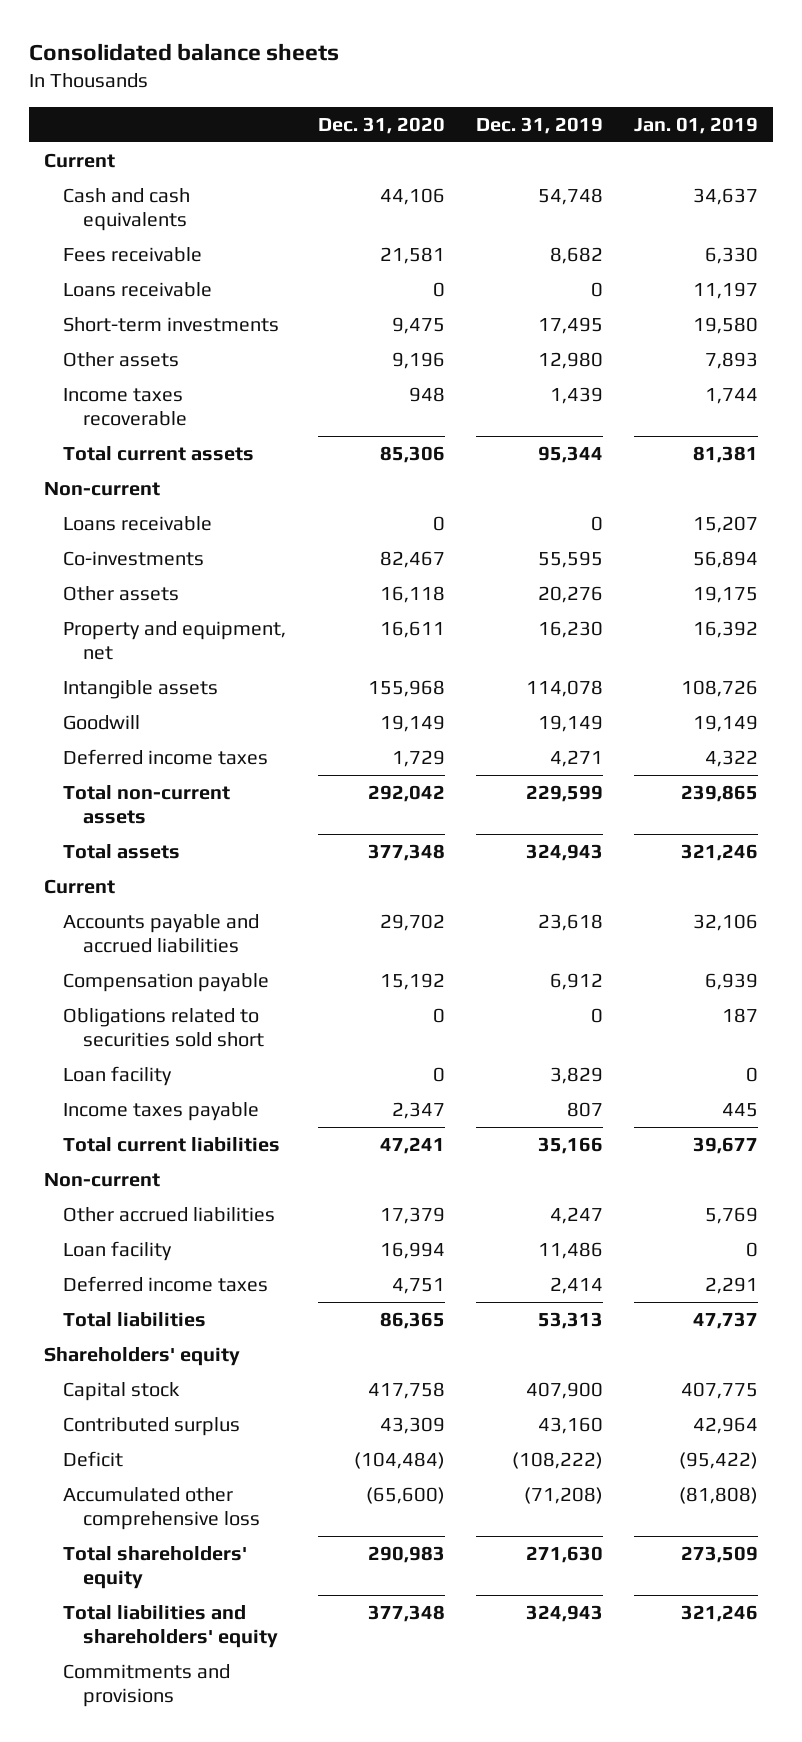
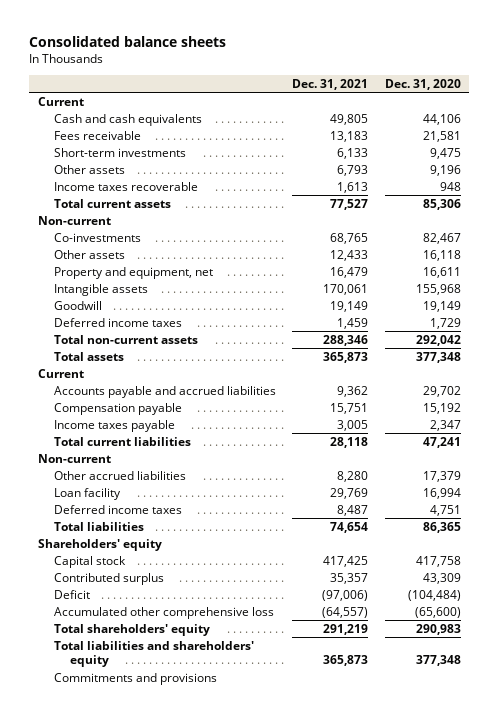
[475,117,603,135] Dec. 31, 2019 -> none
[633,117,758,135] Jan. 01, 2019 -> none
none -> [292,78,369,90] Dec. 31, 2021
[63,281,213,297] Loans receivable -> none
[63,515,213,531] Loans receivable -> none
[63,1007,264,1048] Obligations related to securities sold short -> none
[63,1065,173,1086] Loan facility -> none

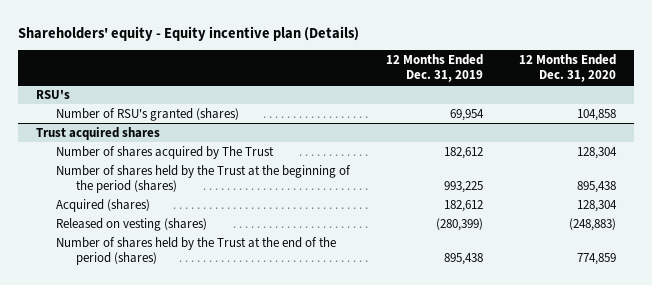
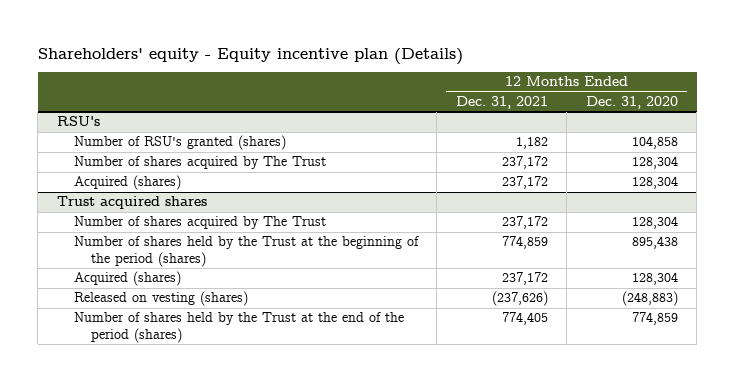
[385,53,483,82] 12 Months Ended Dec. 31, 2019 -> none
none -> [455,96,548,110] Dec. 31, 2021
none -> [74,156,327,170] Number of shares acquired by The Trust
none -> [74,175,182,191] Acquired (shares)

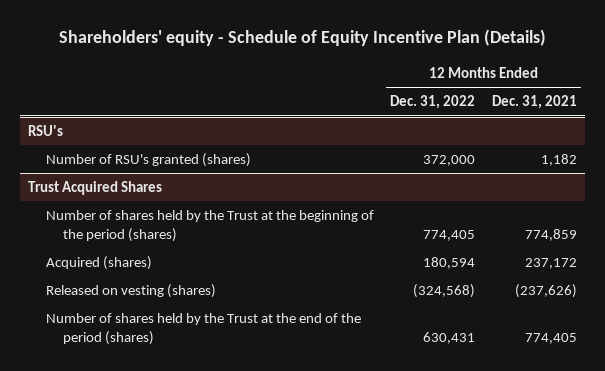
[37,47,463,65] Shareholders' equity - Equity incentive plan (Details) -> [58,29,546,47] Shareholders' equity - Schedule of Equity Incentive Plan (Details)
[585,96,678,110] Dec. 31, 2020 -> none
none -> [390,95,476,110] Dec. 31, 2022
[74,156,327,170] Number of shares acquired by The Trust -> none
[74,175,182,191] Acquired (shares) -> none
[74,216,327,230] Number of shares acquired by The Trust -> none
[56,196,207,210] Trust acquired shares -> [28,181,163,196] Trust Acquired Shares

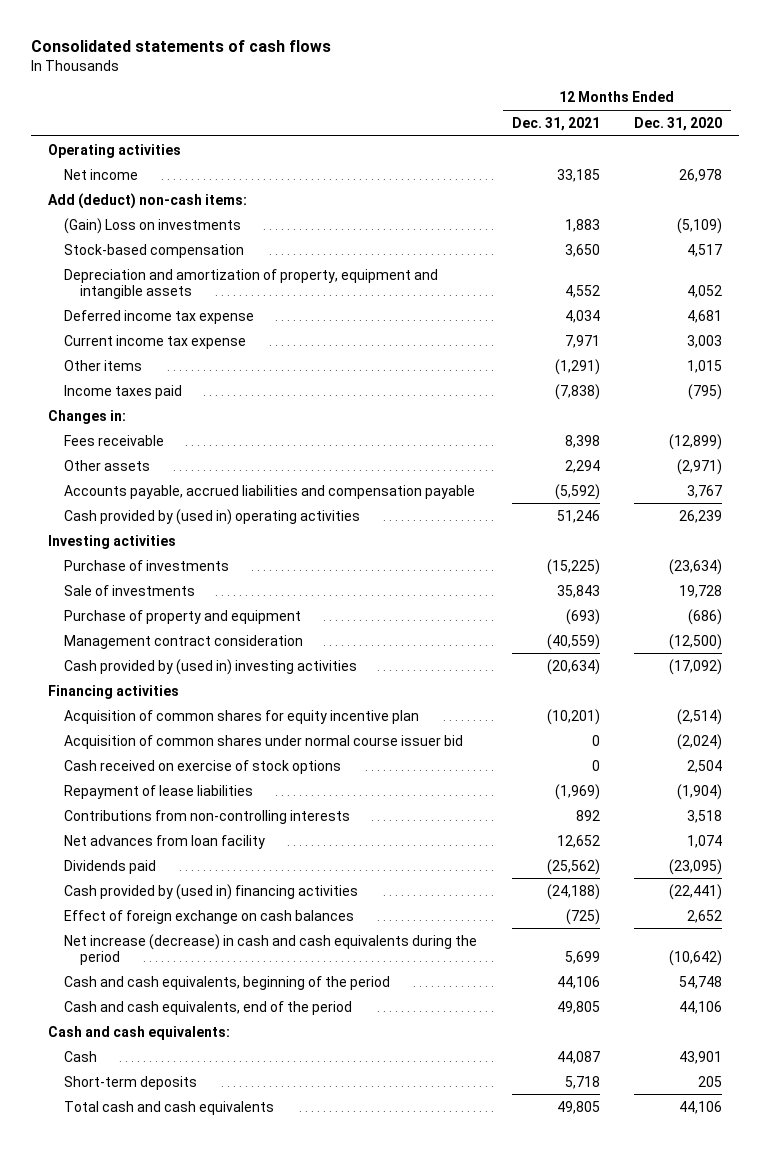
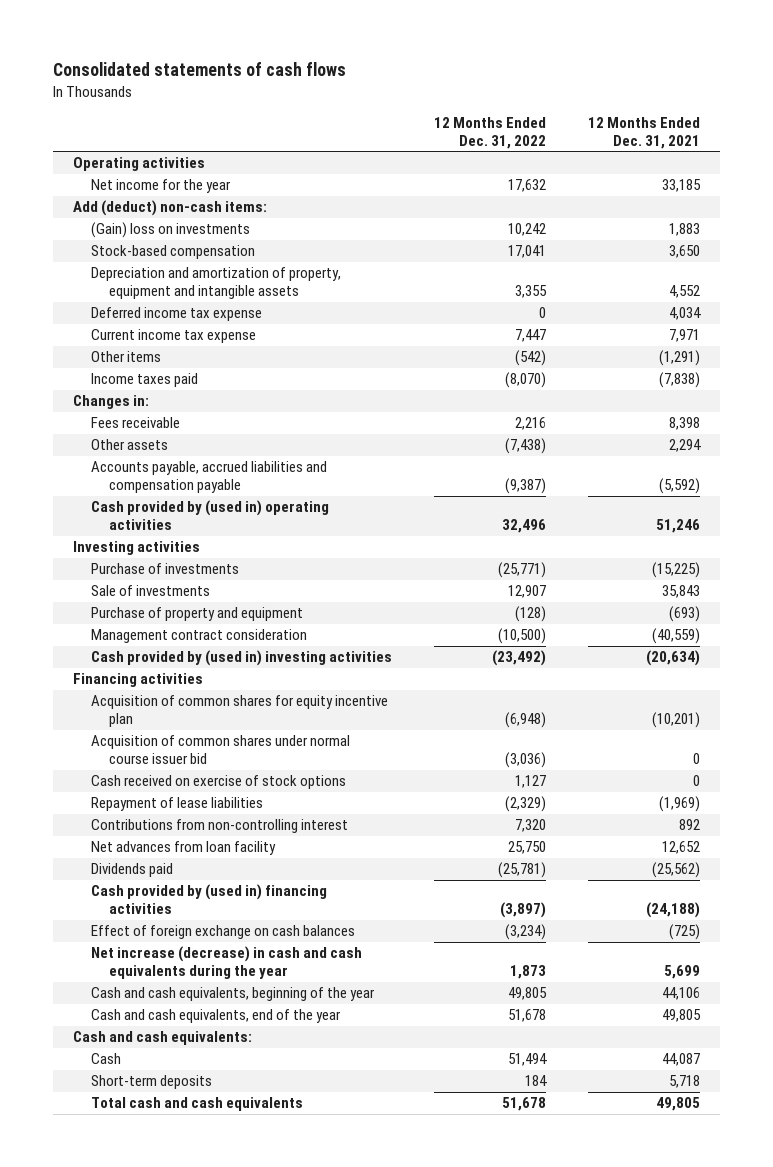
[634,116,723,131] Dec. 31, 2020 -> none
none -> [433,117,546,149] 12 Months Ended Dec. 31, 2022
[63,168,138,180] Net income -> [91,179,232,194] Net income for the year
[63,217,241,234] (Gain) Loss on investments -> [91,222,251,239] (Gain) loss on investments
[63,809,350,824] Contributions from non-controlling interests -> [91,819,349,834] Contributions from non-controlling interest
[63,933,477,965] Net increase (decrease) in cash and cash equivalents during the period -> [91,946,363,980] Net increase (decrease) in cash and cash equivalents during the year
[63,975,390,990] Cash and cash equivalents, beginning of the period -> [91,987,376,1002] Cash and cash equivalents, beginning of the year
[63,1000,352,1015] Cash and cash equivalents, end of the period -> [91,1009,342,1024] Cash and cash equivalents, end of the year

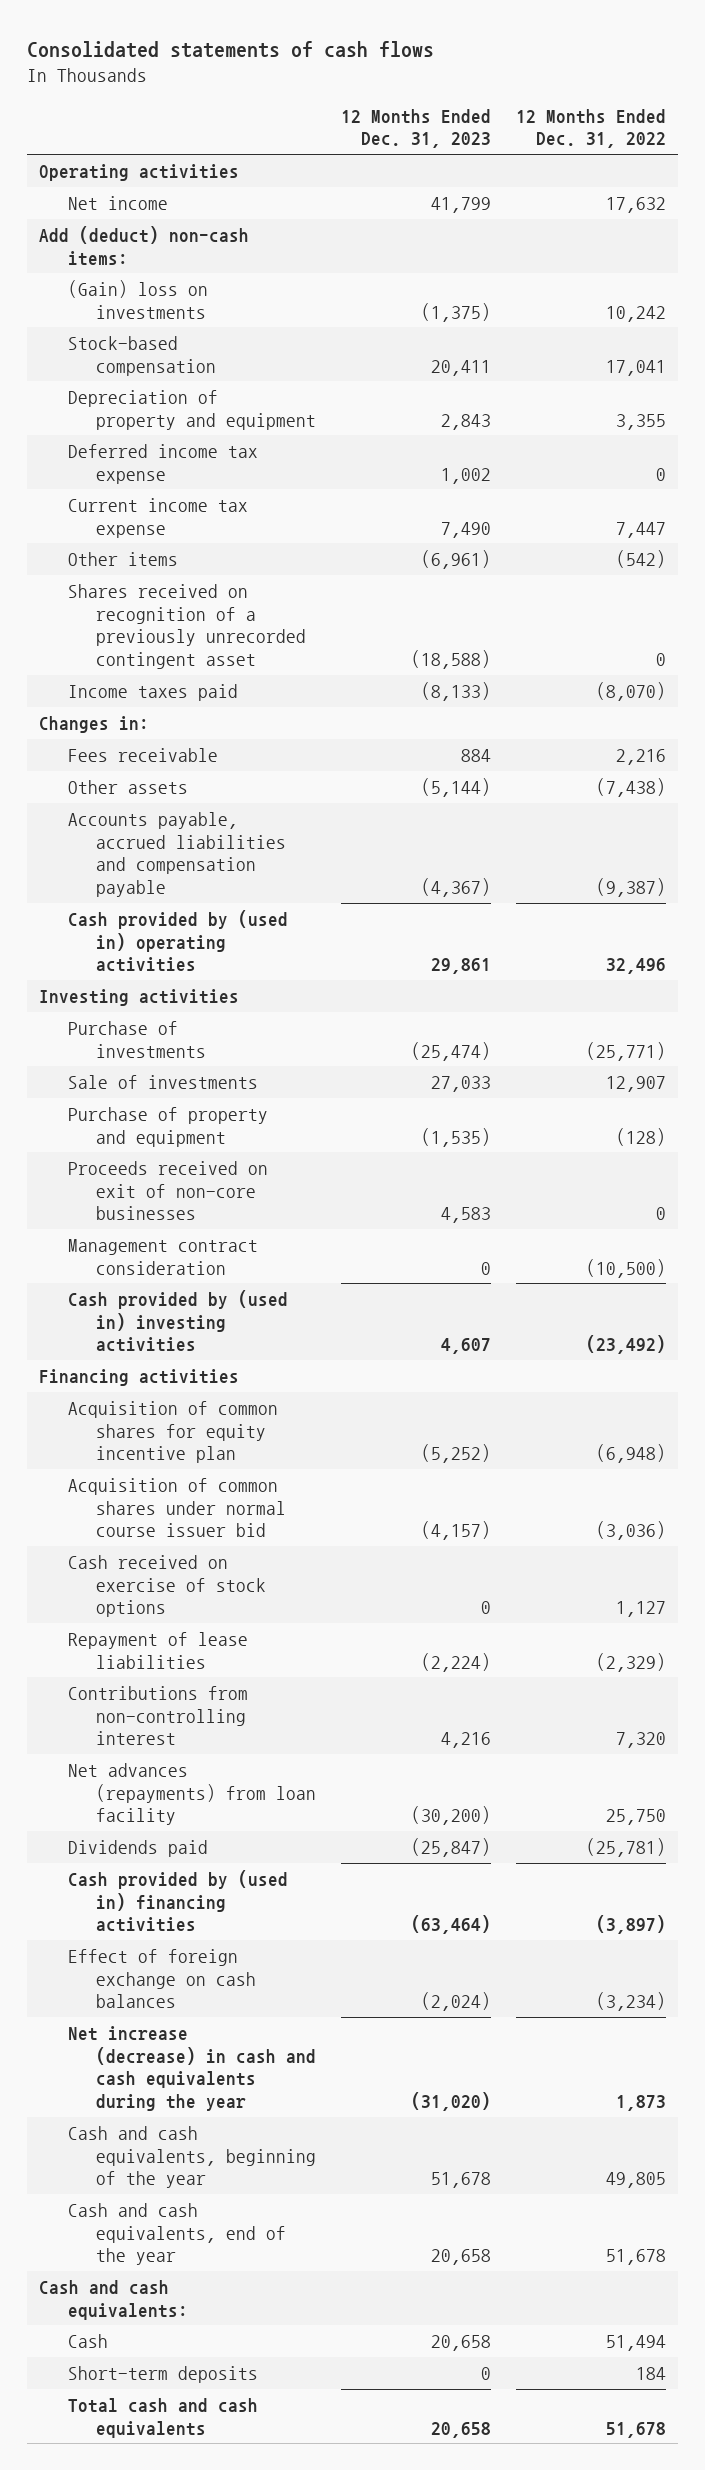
[587,117,700,149] 12 Months Ended Dec. 31, 2021 -> none
none -> [340,108,491,149] 12 Months Ended Dec. 31, 2023
[91,179,232,194] Net income for the year -> [67,195,168,210] Net income
[91,267,342,300] Depreciation and amortization of property, equipment and intangible assets -> [67,389,316,430] Depreciation of property and equipment
none -> [67,583,306,669] Shares received on recognition of a previously unrecorded contingent asset
none -> [67,1160,268,1221] Proceeds received on exit of non-core businesses
[91,841,277,856] Net advances from loan facility -> [67,1762,316,1826] Net advances (repayments) from loan facility

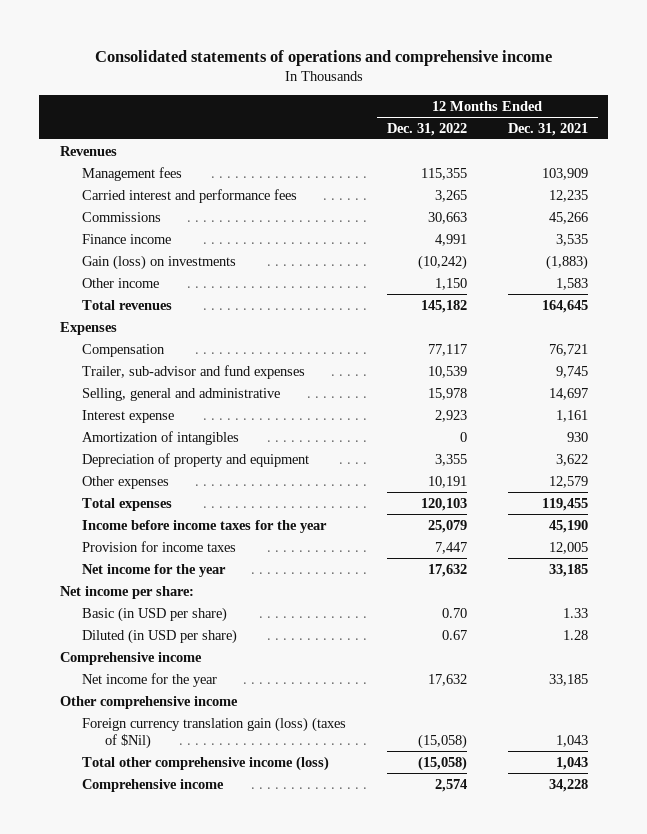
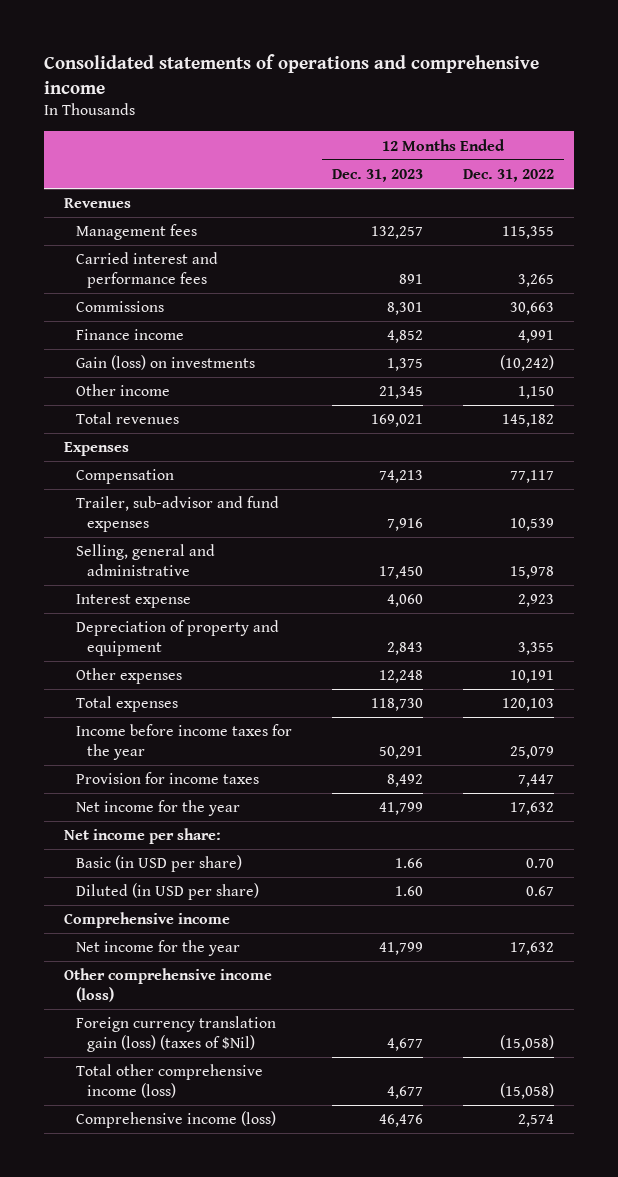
[507,122,588,136] Dec. 31, 2021 -> none
none -> [331,169,423,183] Dec. 31, 2023
[82,430,240,445] Amortization of intangibles -> none
[59,695,238,709] Other comprehensive income -> [64,968,273,1002] Other comprehensive income (loss)
[82,778,225,792] Comprehensive income -> [75,1111,276,1129] Comprehensive income (loss)

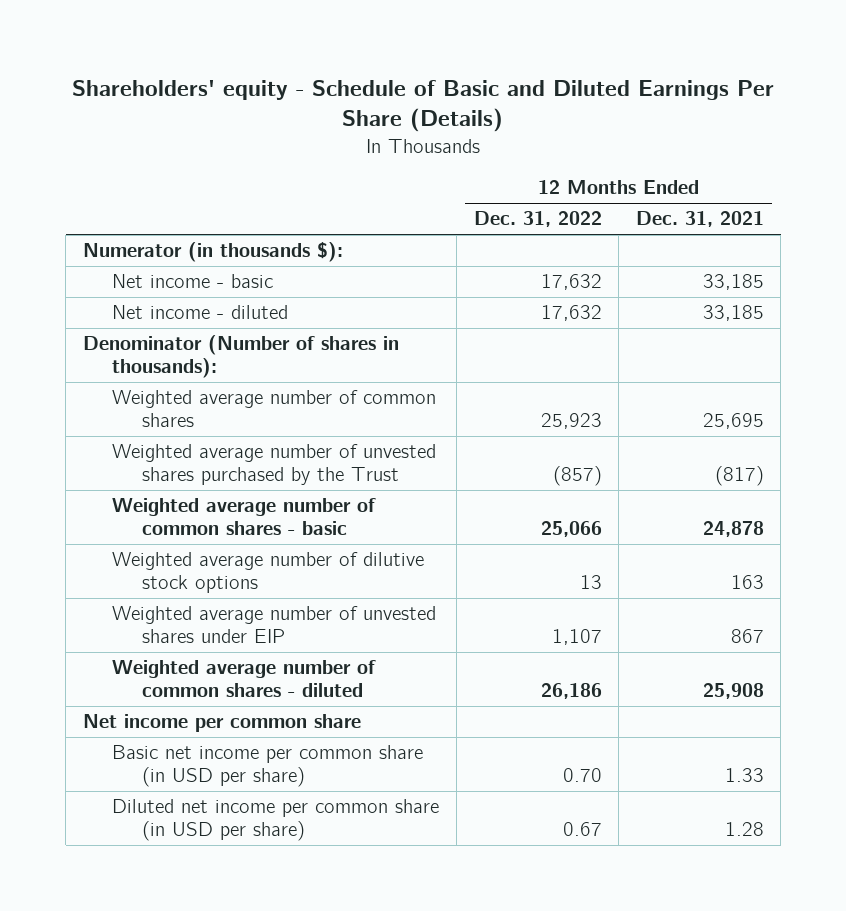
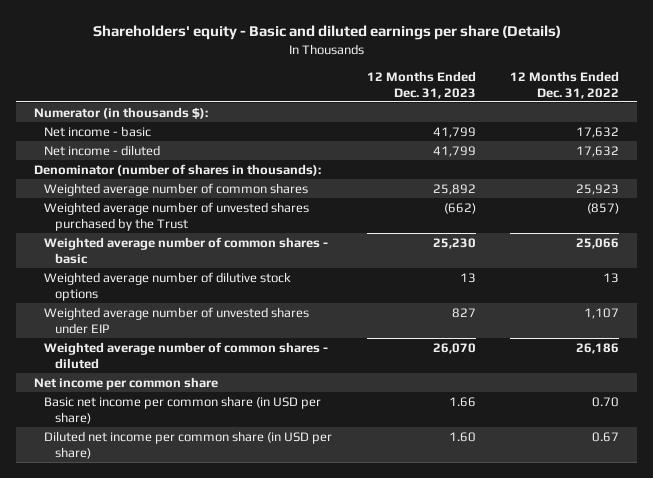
[72,79,775,133] Shareholders' equity - Schedule of Basic and Diluted Earnings Per Share (Details) -> [92,25,561,41] Shareholders' equity - Basic and diluted earnings per share (Details)
[635,211,764,228] Dec. 31, 2021 -> none
none -> [366,70,476,99] 12 Months Ended Dec. 31, 2023
[82,335,399,378] Denominator (Number of shares in thousands): -> [33,163,321,176] Denominator (number of shares in thousands):

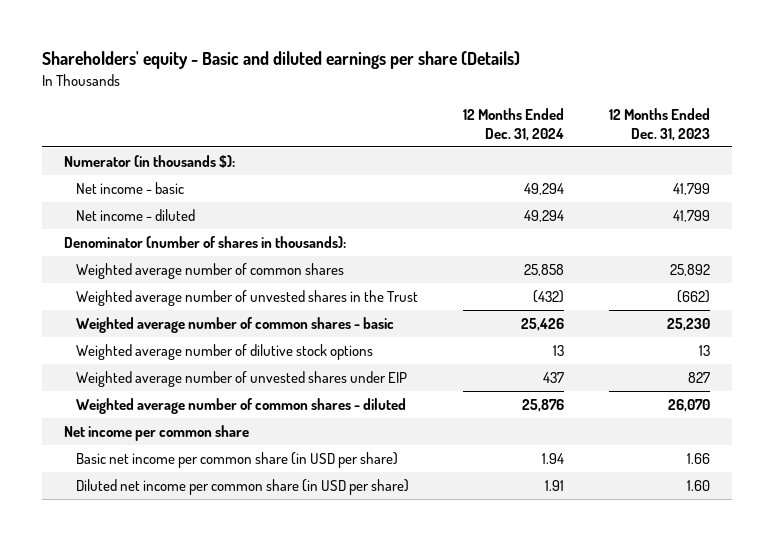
[510,70,620,99] 12 Months Ended Dec. 31, 2022 -> none
none -> [463,108,565,141] 12 Months Ended Dec. 31, 2024
[44,201,310,231] Weighted average number of unvested shares purchased by the Trust -> [76,290,419,307] Weighted average number of unvested shares in the Trust

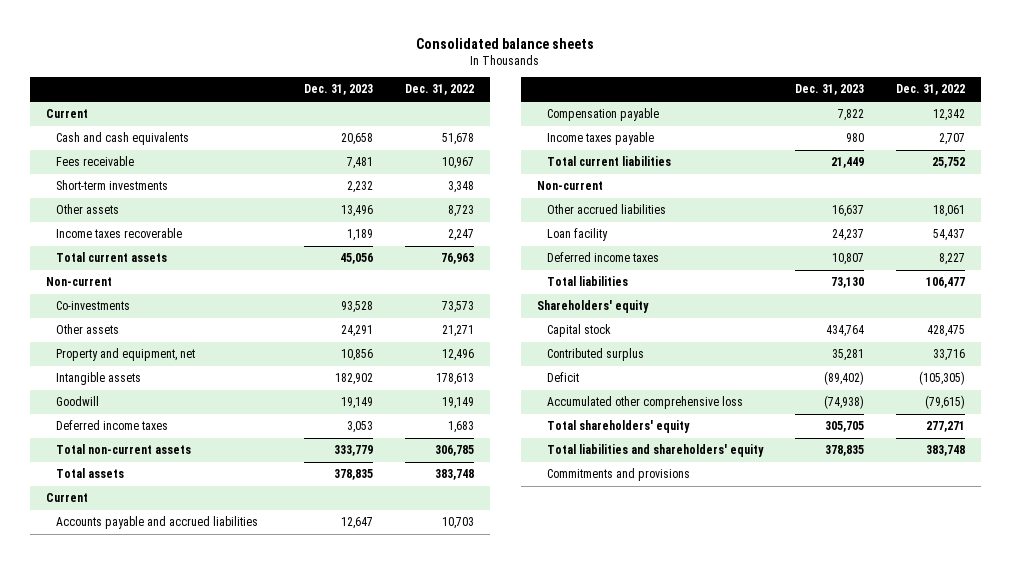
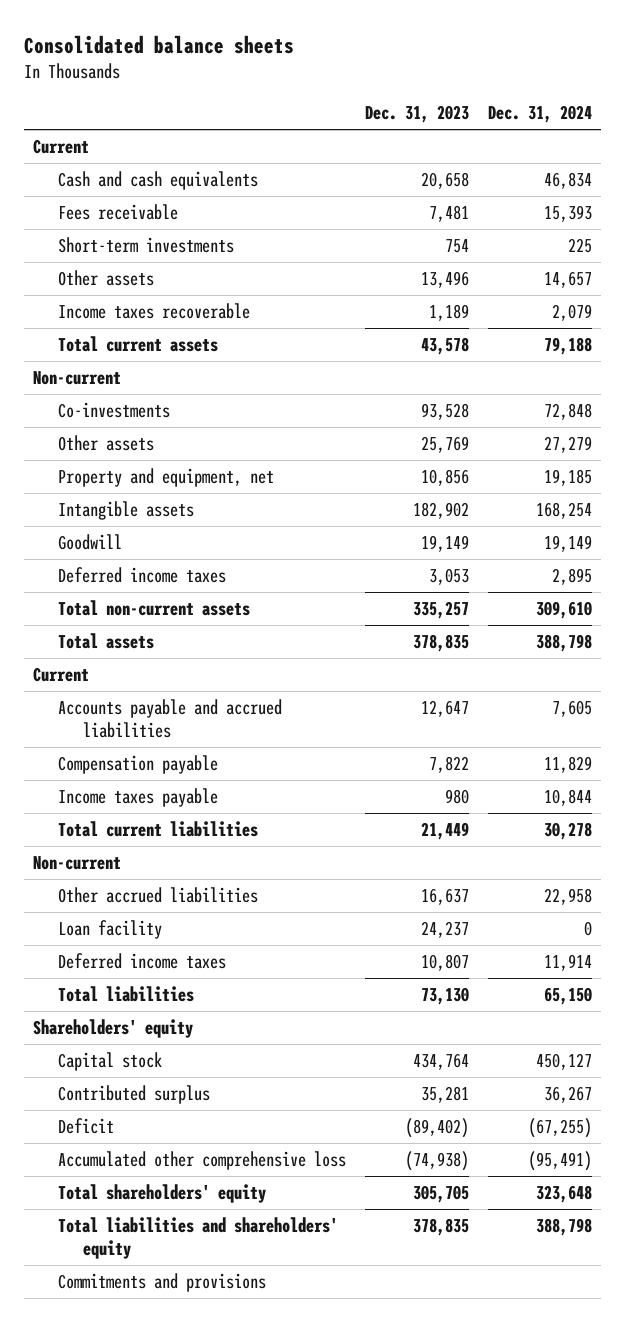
[405,84,475,96] Dec. 31, 2022 -> none
none -> [487,105,592,124] Dec. 31, 2024
[347,181,374,194] 2,232 -> [444,238,469,253] 754
[340,253,374,265] 45,056 -> [420,336,469,355] 43,578
[341,325,374,338] 24,291 -> [420,435,469,453] 25,769
[334,445,374,457] 333,779 -> [412,600,469,619] 335,257

